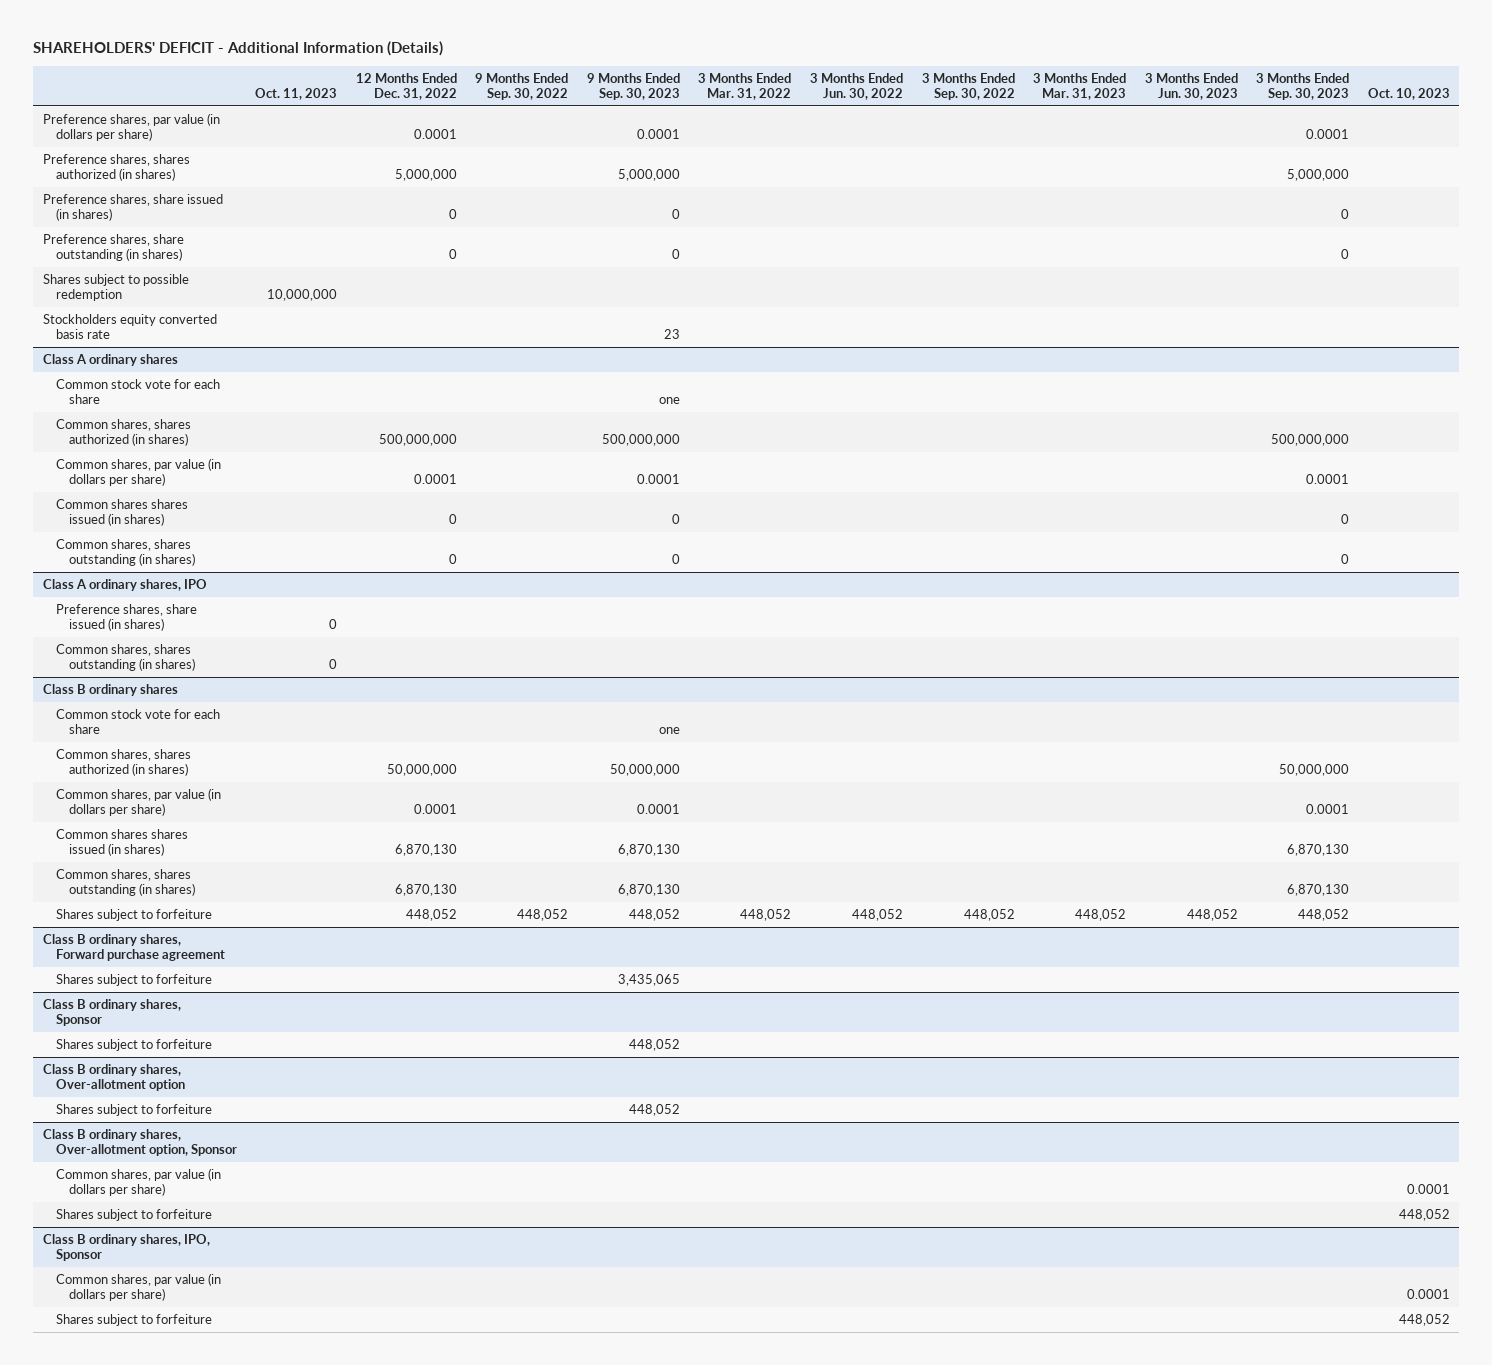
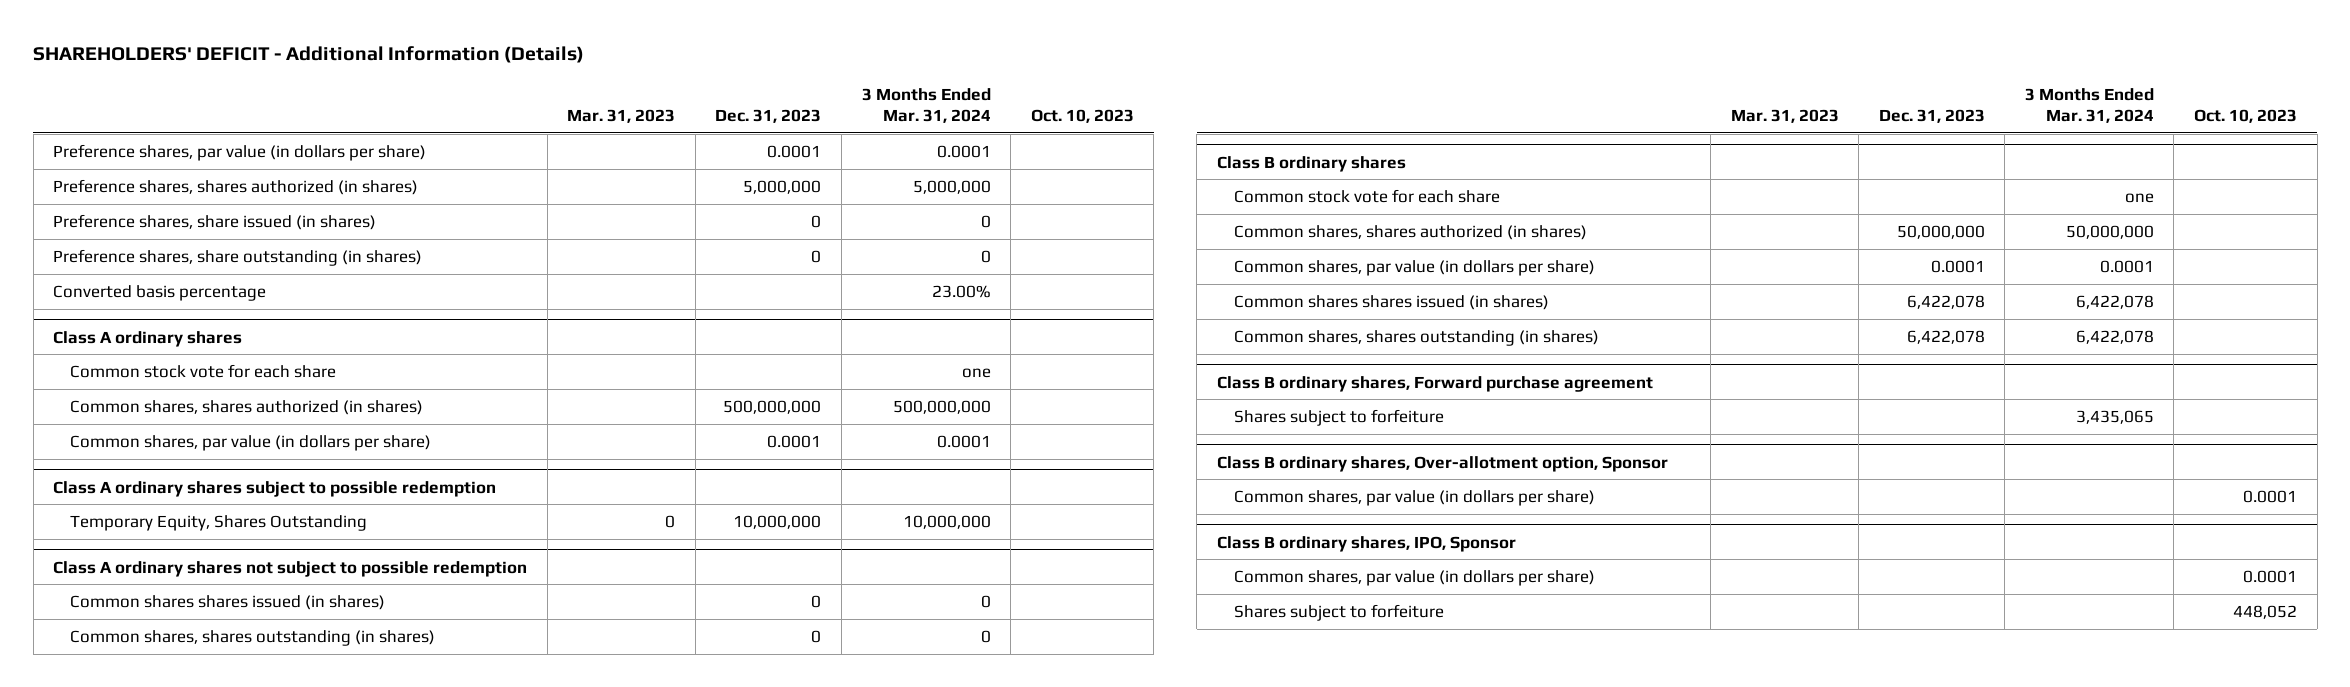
[255,87,338,100] Oct. 11, 2023 -> none
[355,72,457,100] 12 Months Ended Dec. 31, 2022 -> none
[475,72,569,100] 9 Months Ended Sep. 30, 2022 -> none
[586,72,680,100] 9 Months Ended Sep. 30, 2023 -> none
[698,72,792,100] 3 Months Ended Mar. 31, 2022 -> none
[809,72,903,100] 3 Months Ended Jun. 30, 2022 -> none
[921,72,1015,100] 3 Months Ended Sep. 30, 2022 -> none
[1033,72,1127,100] 3 Months Ended Mar. 31, 2023 -> none
[1144,72,1238,100] 3 Months Ended Jun. 30, 2023 -> none
[1256,72,1350,100] 3 Months Ended Sep. 30, 2023 -> none
none -> [567,109,676,124] Mar. 31, 2023
none -> [715,109,822,124] Dec. 31, 2023
none -> [861,87,991,124] 3 Months Ended Mar. 31, 2024
[42,273,189,301] Shares subject to possible redemption -> none
[42,313,217,339] Stockholders equity converted basis rate -> none
none -> [53,284,267,301] Converted basis percentage
[55,498,188,526] Common shares shares issued (in shares) -> none
[55,538,195,566] Common shares, shares outstanding (in shares) -> none
[42,578,207,591] Class A ordinary shares, IPO -> none
[55,603,197,631] Preference shares, share issued (in shares) -> none
[55,643,195,671] Common shares, shares outstanding (in shares) -> none
none -> [53,480,497,497] Class A ordinary shares subject to possible redemption
none -> [70,514,368,531] Temporary Equity, Shares Outstanding
none -> [53,560,528,577] Class A ordinary shares not subject to possible redemption
none -> [70,594,386,610] Common shares shares issued (in shares)
none -> [70,629,436,646] Common shares, shares outstanding (in shares)
[55,908,212,921] Shares subject to forfeiture -> none
[42,998,181,1026] Class B ordinary shares, Sponsor -> none
[55,1038,212,1051] Shares subject to forfeiture -> none
[42,1063,185,1091] Class B ordinary shares, Over-allotment option -> none
[55,1103,212,1116] Shares subject to forfeiture -> none
[55,1208,212,1221] Shares subject to forfeiture -> none

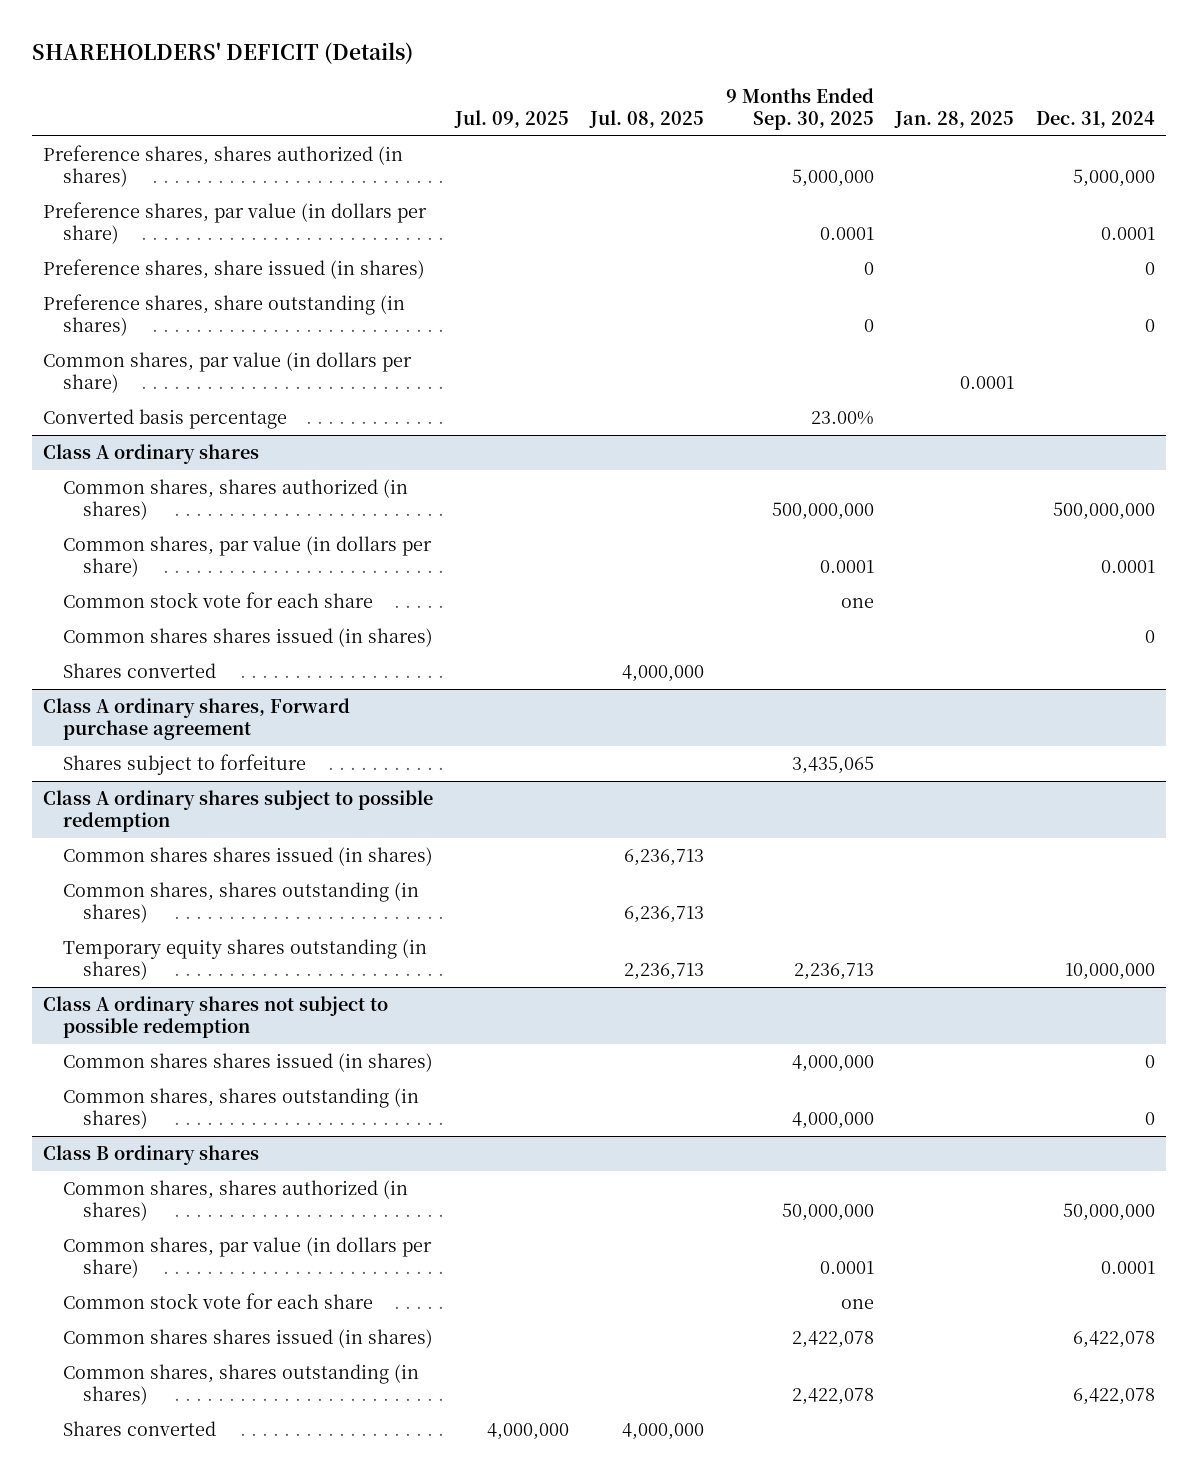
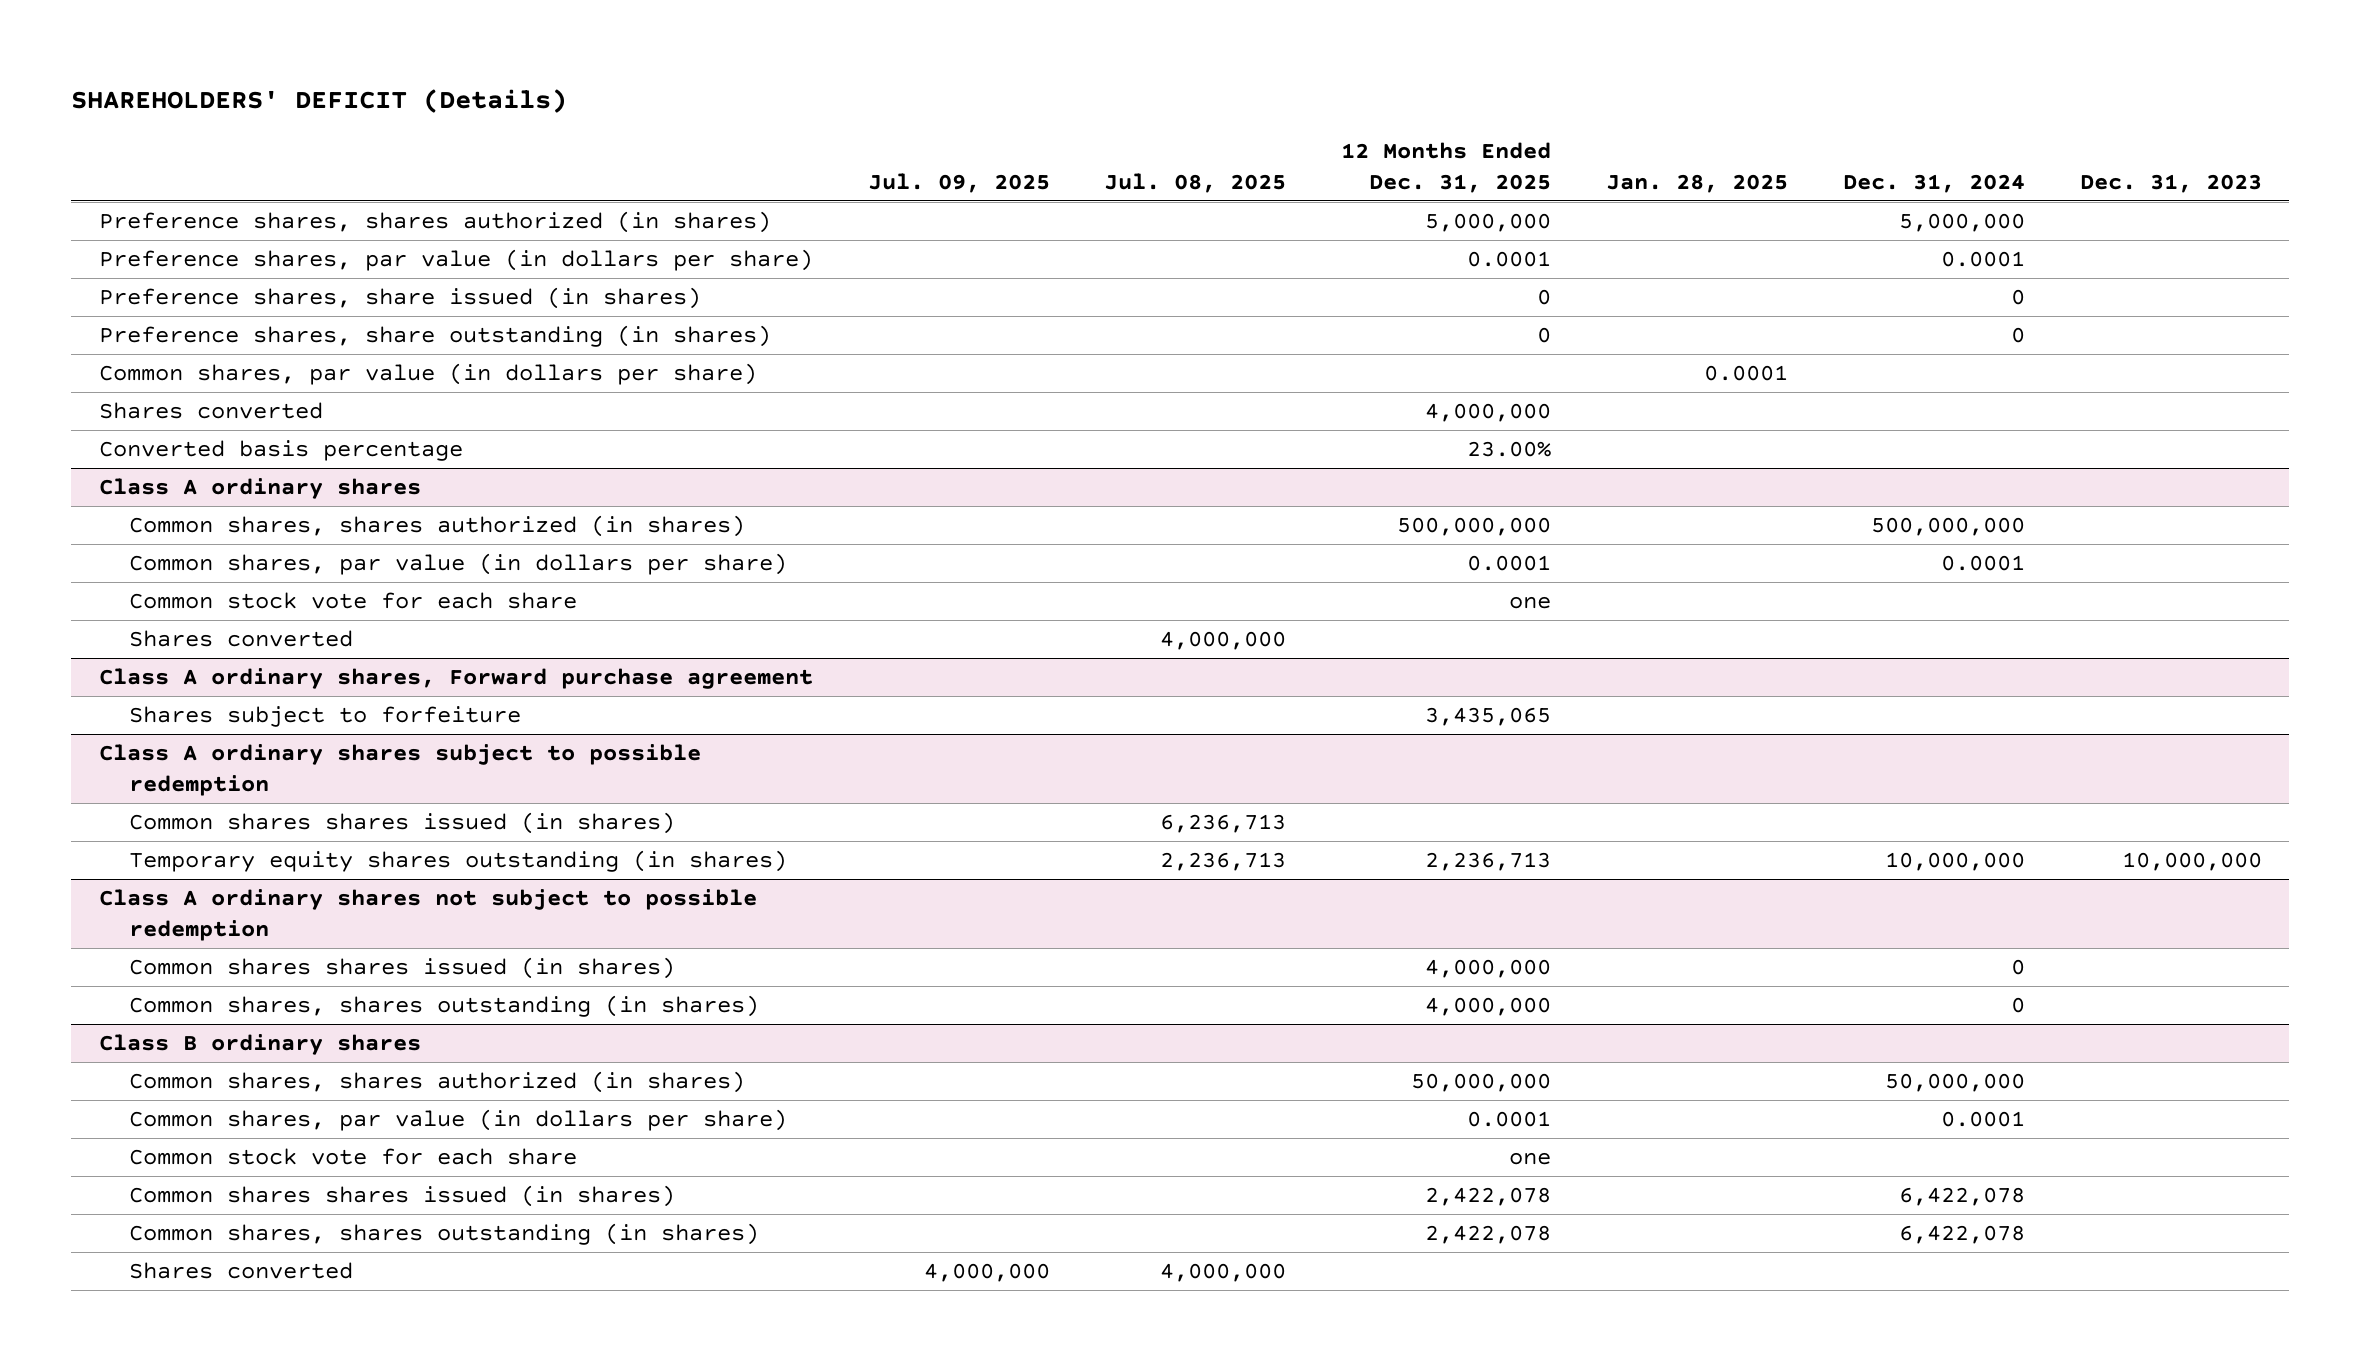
[725,87,874,130] 9 Months Ended Sep. 30, 2025 -> none
none -> [1341,142,1552,193] 12 Months Ended Dec. 31, 2025
none -> [2079,173,2262,193] Dec. 31, 2023
none -> [98,402,323,420] Shares converted
[63,628,434,648] Common shares shares issued (in shares) -> none
[63,882,420,924] Common shares, shares outstanding (in shares) -> none

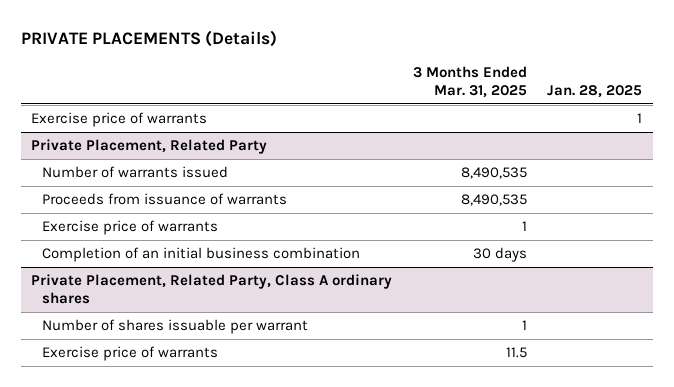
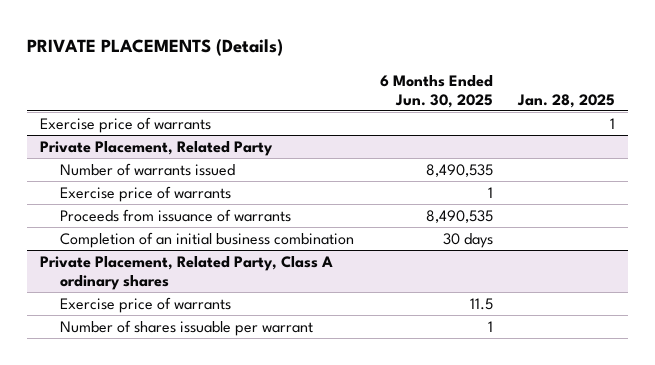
[412,66,527,99] 3 Months Ended Mar. 31, 2025 -> none
none -> [379,74,493,108] 6 Months Ended Jun. 30, 2025
[41,193,287,206] Proceeds from issuance of warrants -> [60,209,292,223] Proceeds from issuance of warrants
[41,319,308,335] Number of shares issuable per warrant -> [60,320,314,337] Number of shares issuable per warrant

